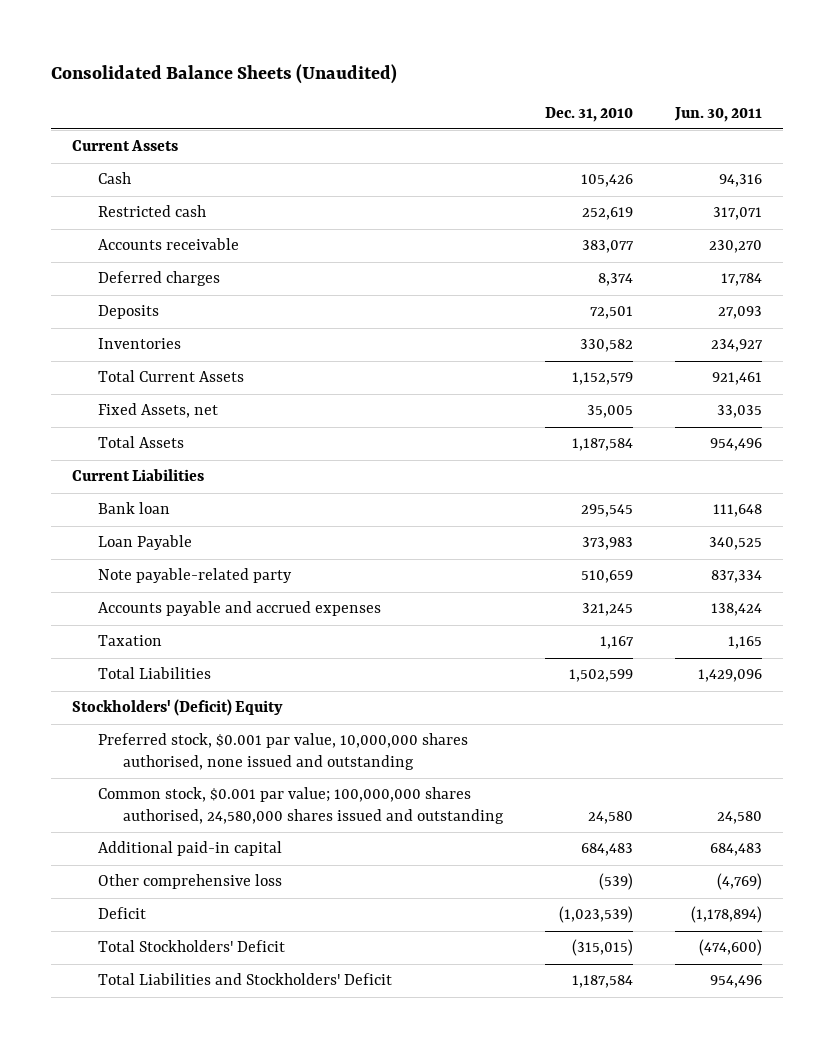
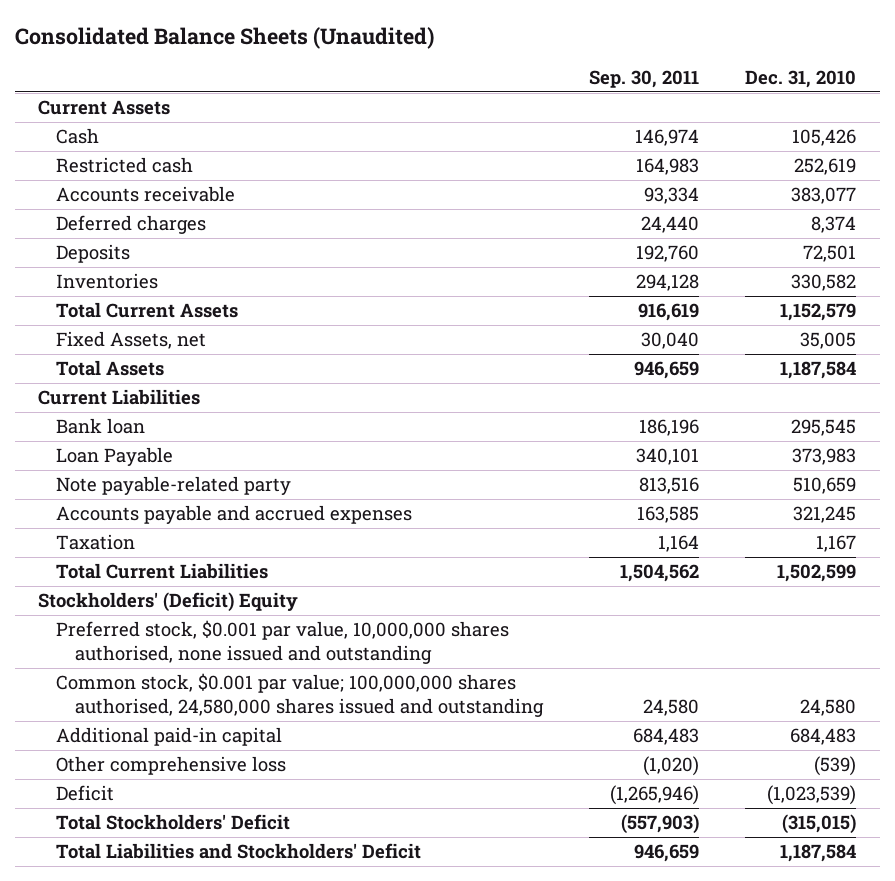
[673,106,762,122] Jun. 30, 2011 -> none
none -> [589,69,700,88] Sep. 30, 2011
[97,667,211,680] Total Liabilities -> [56,563,269,580] Total Current Liabilities

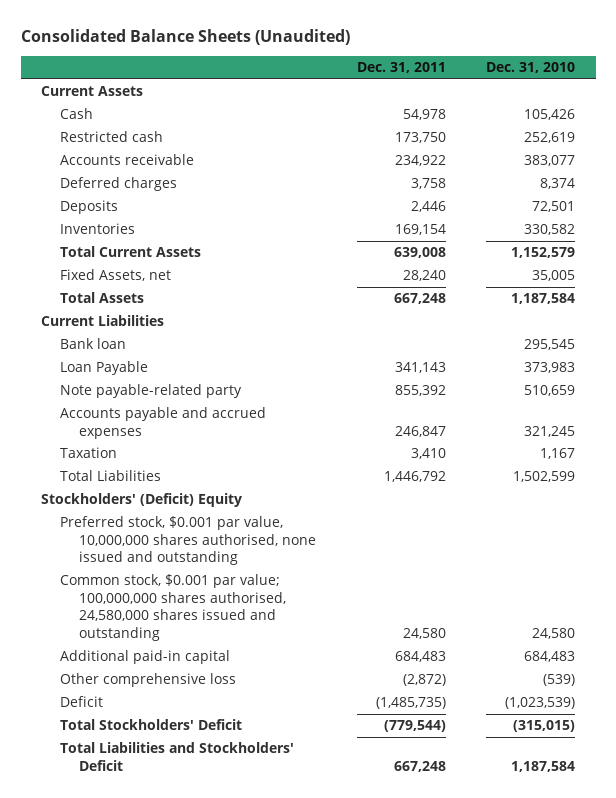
[589,69,700,88] Sep. 30, 2011 -> none
none -> [356,62,446,74] Dec. 31, 2011
[56,563,269,580] Total Current Liabilities -> [60,470,162,482] Total Liabilities

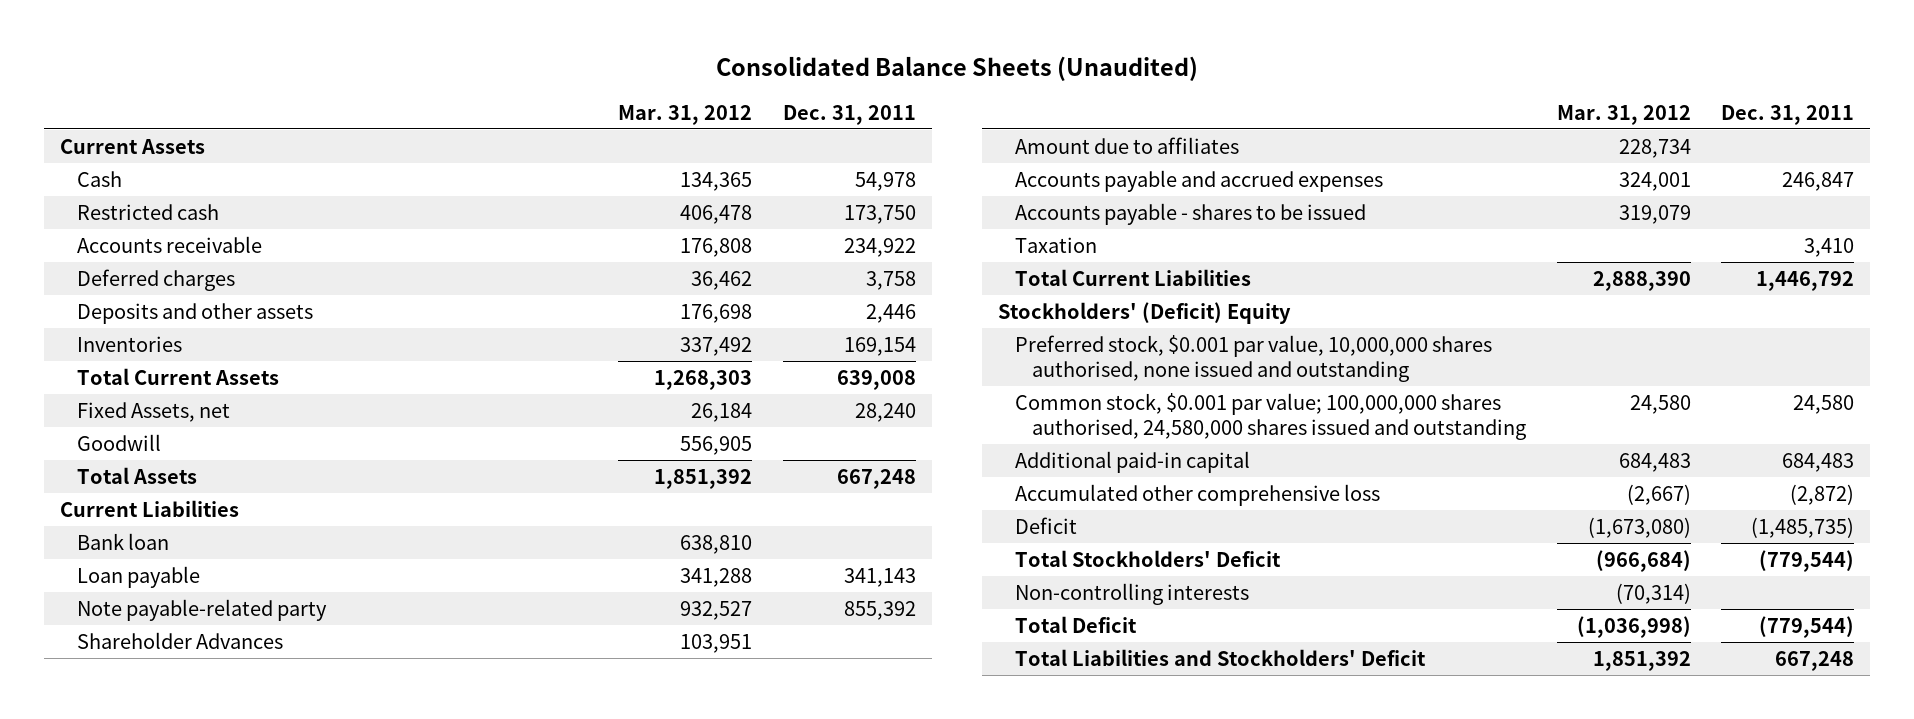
[486,62,576,74] Dec. 31, 2010 -> none
none -> [618,104,753,125] Mar. 31, 2012
[60,200,119,215] Deposits -> [76,302,313,324] Deposits and other assets
none -> [76,433,161,451] Goodwill
[60,361,149,376] Loan Payable -> [76,565,200,588] Loan payable
none -> [76,631,283,649] Shareholder Advances
none -> [1014,136,1239,154] Amount due to affiliates
none -> [1014,202,1366,225] Accounts payable - shares to be issued
[60,470,162,482] Total Liabilities -> [1014,268,1251,286] Total Current Liabilities
[60,673,237,688] Other comprehensive loss -> [1014,483,1380,506] Accumulated other comprehensive loss
none -> [1014,582,1249,605] Non-controlling interests
none -> [1014,615,1137,633] Total Deficit

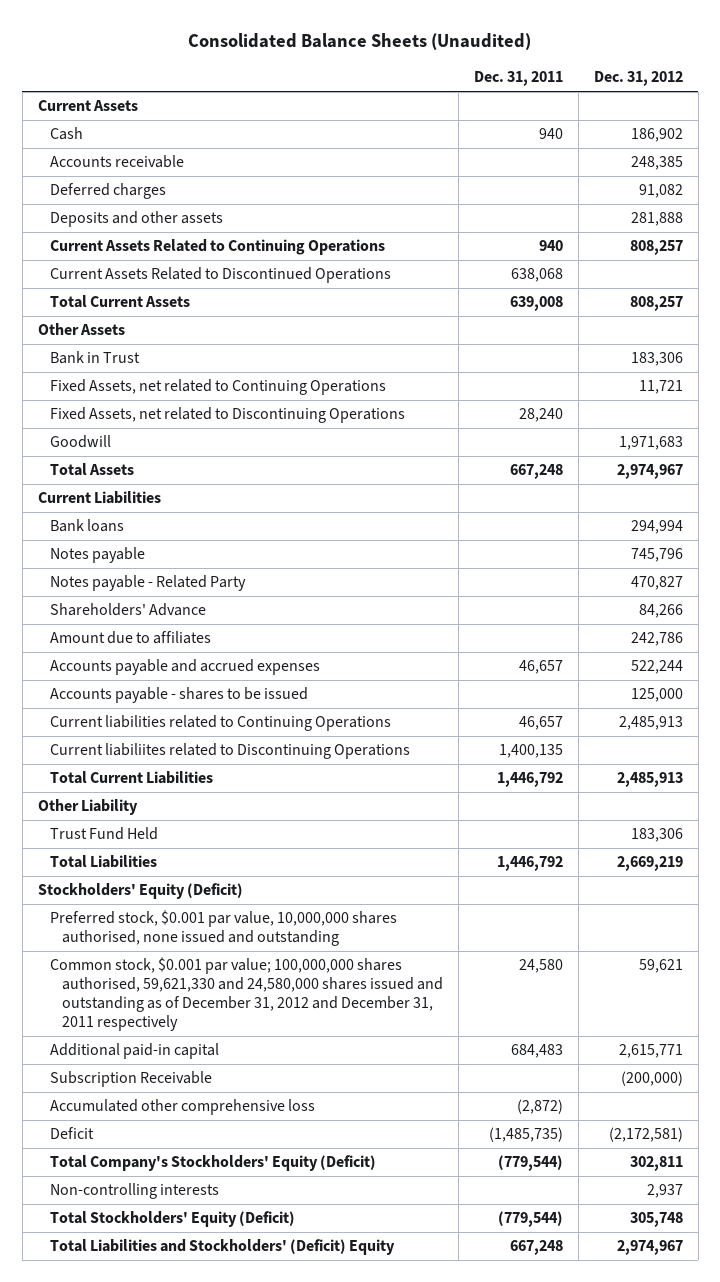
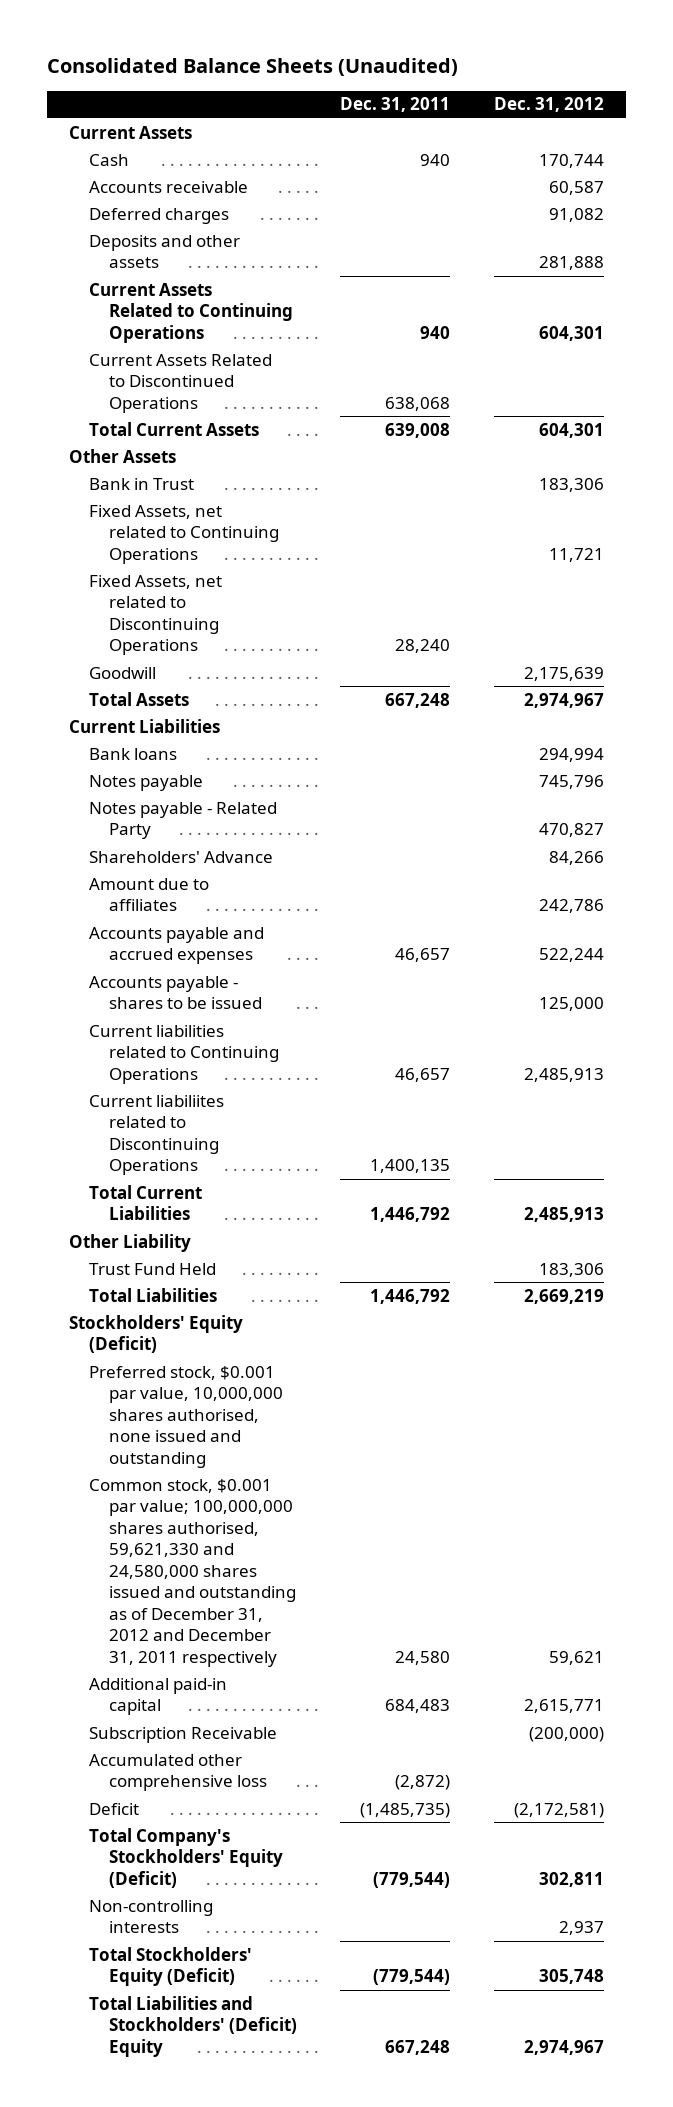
[630,128,683,143] 186,902 -> [539,153,605,168] 170,744
[630,156,683,171] 248,385 -> [549,180,605,195] 60,587
[629,240,683,256] 808,257 -> [539,325,605,341] 604,301
[629,296,683,312] 808,257 -> [539,422,605,438] 604,301
[618,436,683,451] 1,971,683 -> [524,666,605,681] 2,175,639

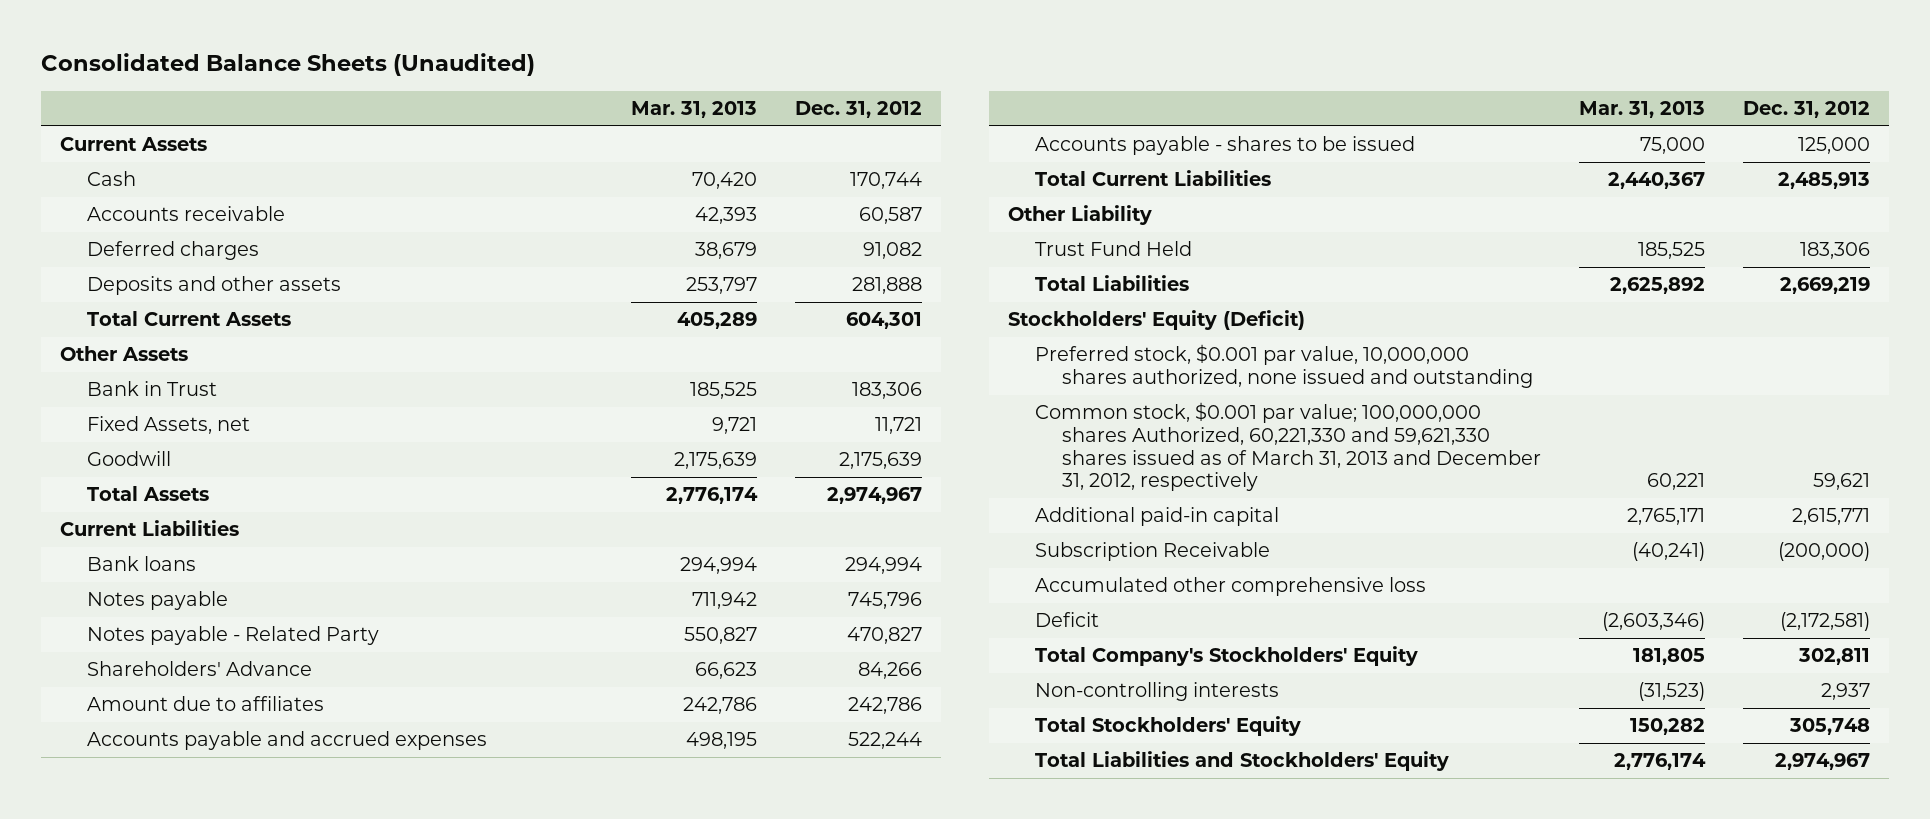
[340,97,451,113] Dec. 31, 2011 -> none
none -> [630,101,757,119] Mar. 31, 2013
[88,282,293,343] Current Assets Related to Continuing Operations -> none
[88,353,272,413] Current Assets Related to Discontinued Operations -> none
[88,574,222,656] Fixed Assets, net related to Discontinuing Operations -> none
[88,504,279,564] Fixed Assets, net related to Continuing Operations -> [86,416,250,435] Fixed Assets, net
[88,1024,279,1084] Current liabilities related to Continuing Operations -> none
[88,1094,224,1176] Current liabiliites related to Discontinuing Operations -> none
[88,1365,283,1468] Preferred stock, $0.001 par value, 10,000,000 shares authorised, none issued and outstanding -> [1035,344,1534,388] Preferred stock, $0.001 par value, 10,000,000 shares authorized, none issued and outstanding
[88,1478,296,1667] Common stock, $0.001 par value; 100,000,000 shares authorised, 59,621,330 and 24,580,000 shares issued and outstanding as of December 31, 2012 and December 31, 2011 respectively -> [1035,402,1542,492] Common stock, $0.001 par value; 100,000,000 shares Authorized, 60,221,330 and 59,621,330 shares issued as of March 31, 2013 and December 31, 2012, respectively
[88,1827,283,1888] Total Company's Stockholders' Equity (Deficit) -> [1035,646,1419,667] Total Company's Stockholders' Equity
[88,1946,252,1987] Total Stockholders' Equity (Deficit) -> [1035,716,1302,737] Total Stockholders' Equity
[88,1995,297,2057] Total Liabilities and Stockholders' (Deficit) Equity -> [1035,751,1450,772] Total Liabilities and Stockholders' Equity

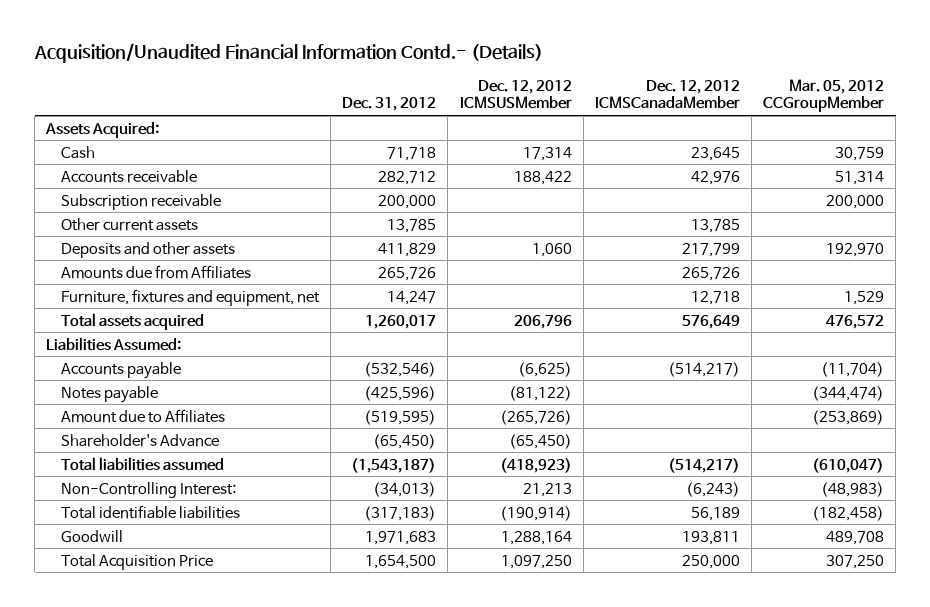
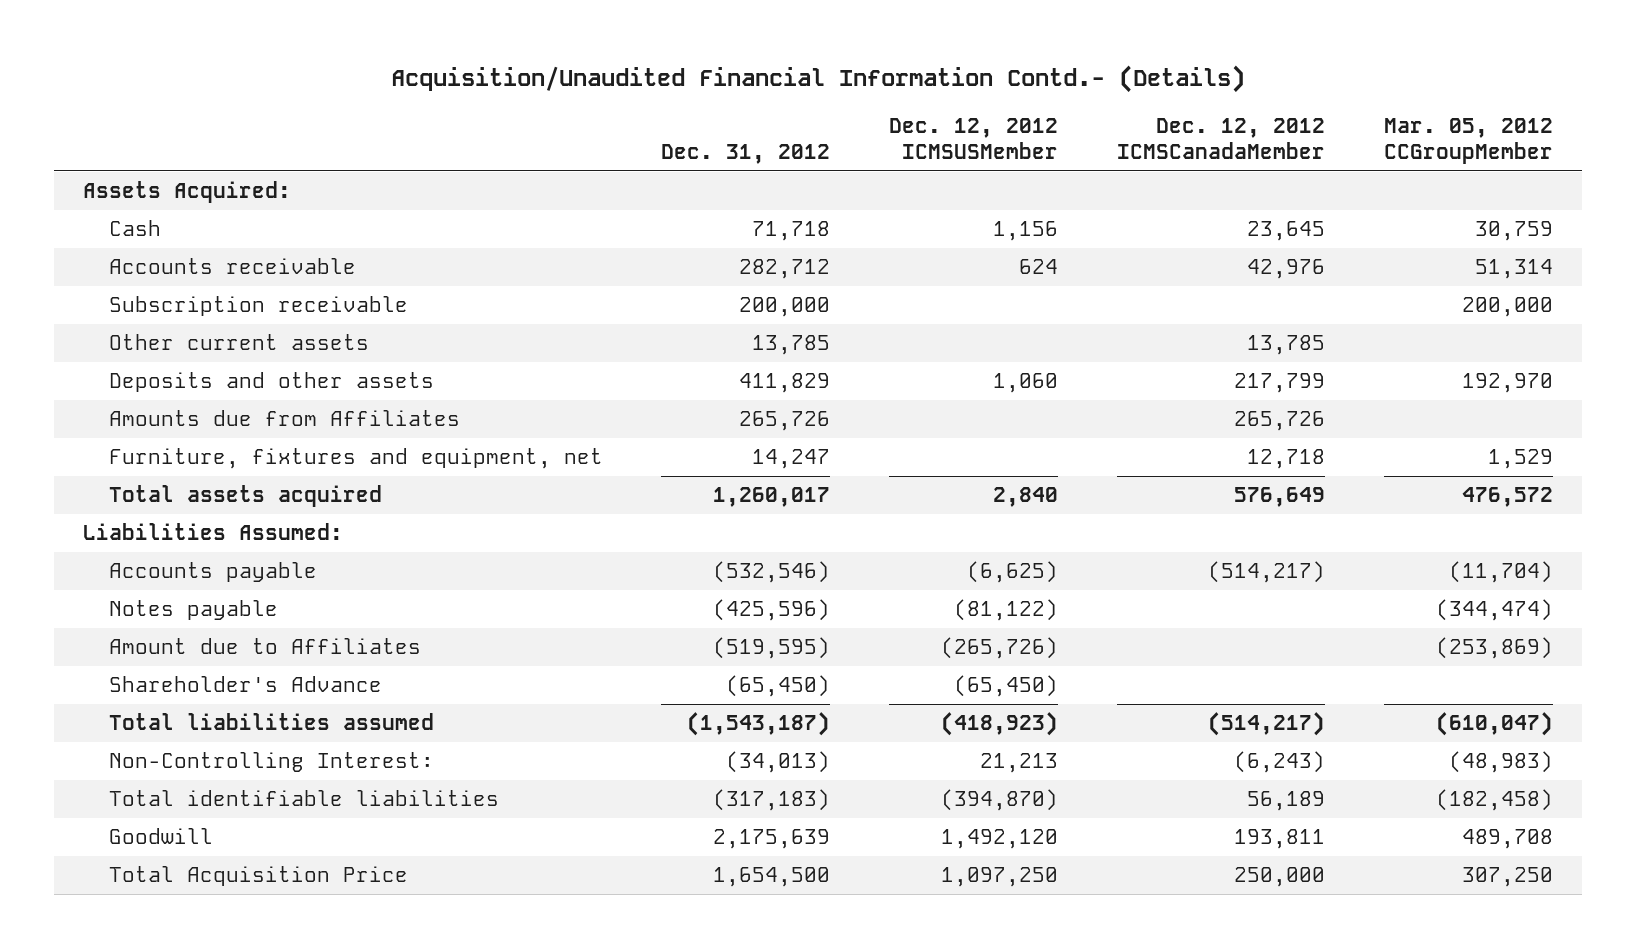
[522,146,572,161] 17,314 -> [993,221,1059,242] 1,156
[513,170,572,185] 188,422 -> [1019,259,1059,275] 624
[513,314,572,329] 206,796 -> [993,487,1059,508] 2,840
[499,505,572,521] (190,914) -> [941,789,1059,812] (394,870)
[365,530,437,545] 1,971,683 -> [713,829,831,850] 2,175,639
[500,530,572,545] 1,288,164 -> [941,829,1059,850] 1,492,120

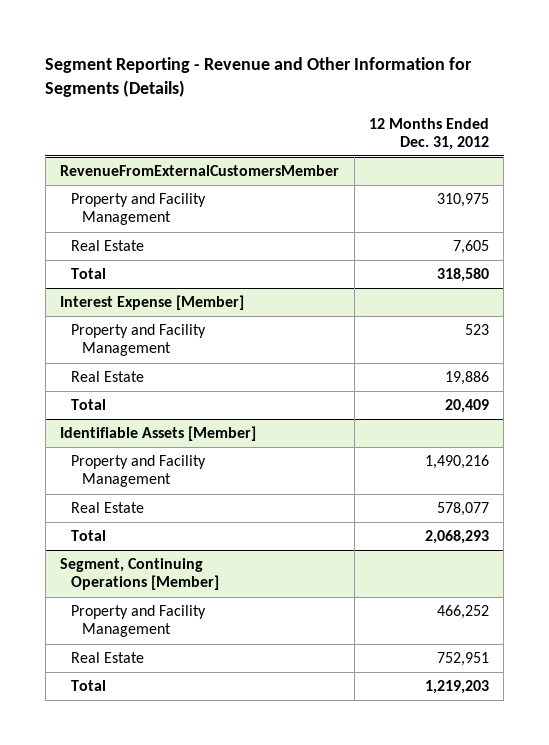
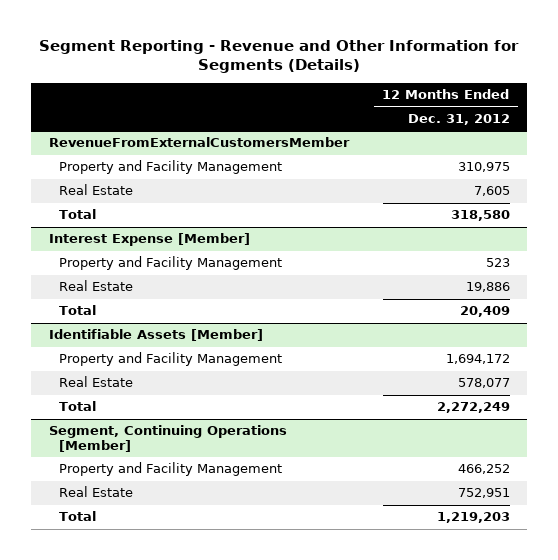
[424,455,489,470] 1,490,216 -> [445,354,510,365] 1,694,172
[424,530,489,545] 2,068,293 -> [436,402,510,414] 2,272,249

